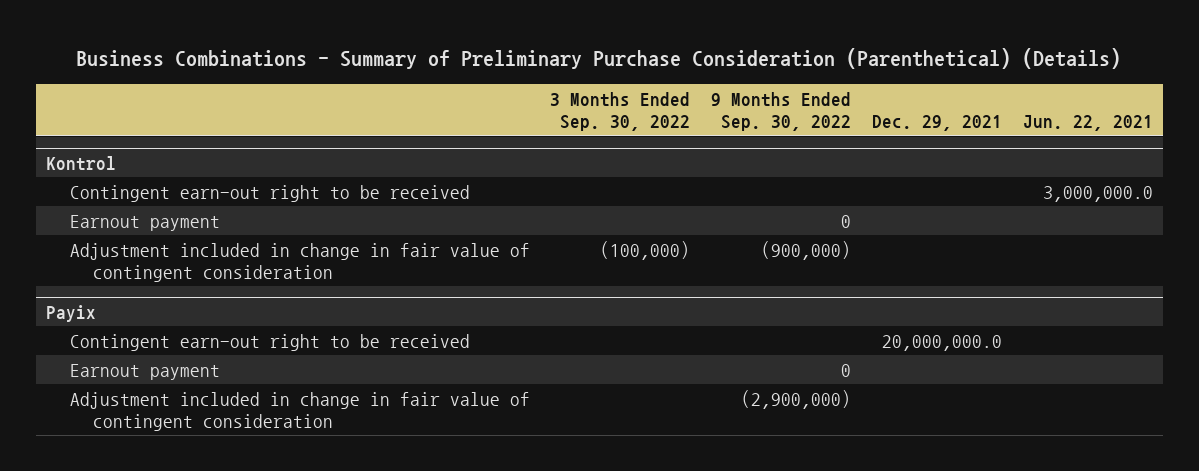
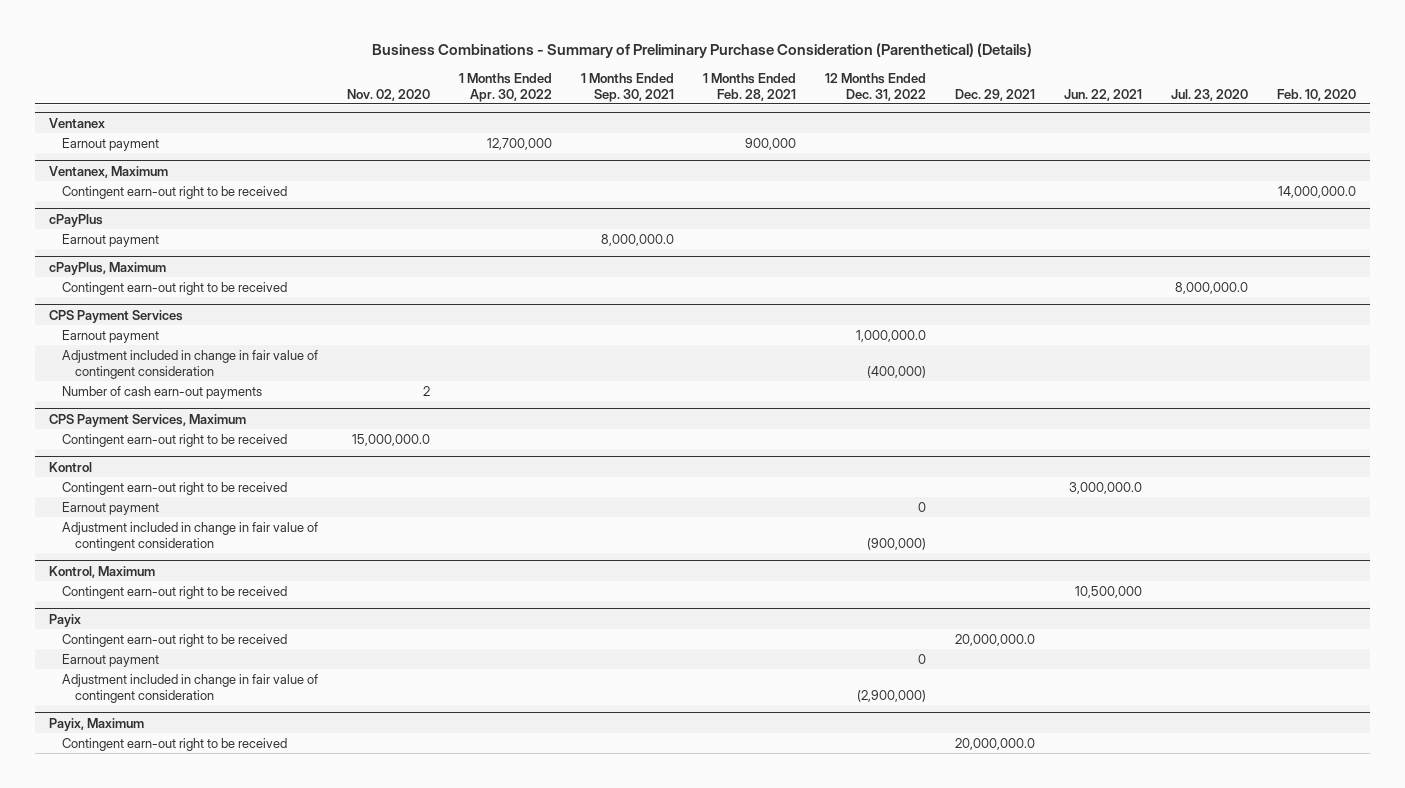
[550,91,691,132] 3 Months Ended Sep. 30, 2022 -> none
[711,91,852,132] 9 Months Ended Sep. 30, 2022 -> none
none -> [347,88,431,101] Nov. 02, 2020
none -> [459,72,553,102] 1 Months Ended Apr. 30, 2022
none -> [580,72,674,102] 1 Months Ended Sep. 30, 2021
none -> [702,72,796,101] 1 Months Ended Feb. 28, 2021
none -> [824,72,926,101] 12 Months Ended Dec. 31, 2022
none -> [1170,88,1248,101] Jul. 23, 2020
none -> [1276,88,1356,101] Feb. 10, 2020
none -> [49,117,106,128] Ventanex
none -> [62,137,160,151] Earnout payment
none -> [49,165,169,178] Ventanex, Maximum
none -> [62,185,288,199] Contingent earn-out right to be received
none -> [49,213,104,227] cPayPlus
none -> [62,233,160,247] Earnout payment
none -> [49,261,167,275] cPayPlus, Maximum
none -> [62,281,288,295] Contingent earn-out right to be received
none -> [49,309,184,323] CPS Payment Services
none -> [62,329,160,343] Earnout payment
none -> [62,349,319,379] Adjustment included in change in fair value of contingent consideration
none -> [62,385,263,399] Number of cash earn-out payments
none -> [49,413,247,427] CPS Payment Services, Maximum
none -> [62,433,288,447] Contingent earn-out right to be received
none -> [49,565,156,578] Kontrol, Maximum
none -> [62,585,288,599] Contingent earn-out right to be received
none -> [49,717,145,731] Payix, Maximum
none -> [62,737,288,751] Contingent earn-out right to be received

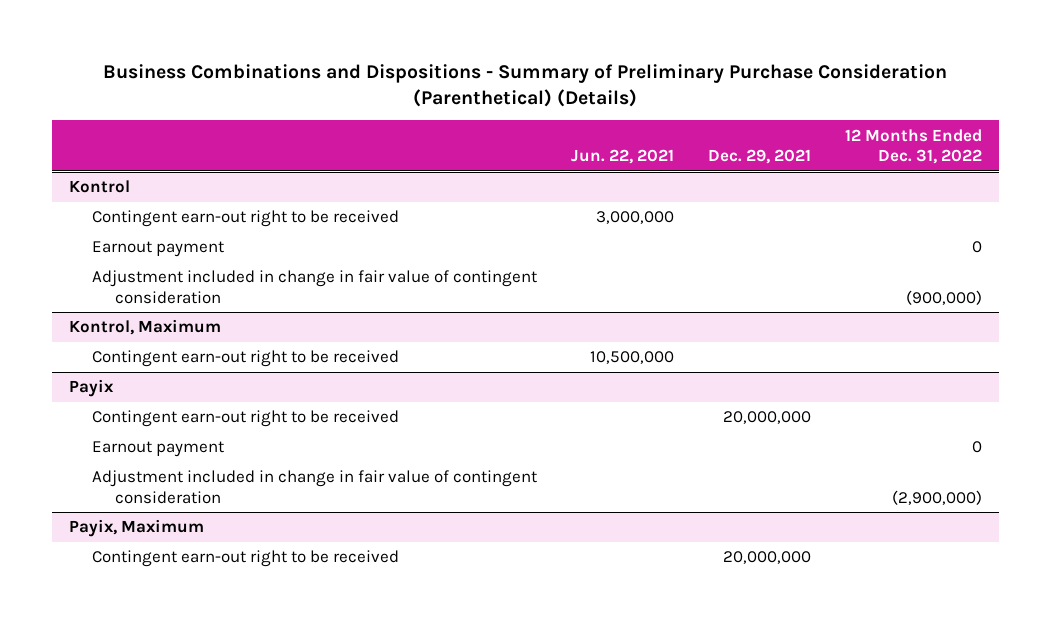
[372,43,1033,59] Business Combinations - Summary of Preliminary Purchase Consideration (Parenthetical) (Details) -> [103,63,948,107] Business Combinations and Dispositions - Summary of Preliminary Purchase Consideration (Parenthetical) (Details)
[347,88,431,101] Nov. 02, 2020 -> none
[459,72,553,102] 1 Months Ended Apr. 30, 2022 -> none
[580,72,674,102] 1 Months Ended Sep. 30, 2021 -> none
[702,72,796,101] 1 Months Ended Feb. 28, 2021 -> none
[1170,88,1248,101] Jul. 23, 2020 -> none
[1276,88,1356,101] Feb. 10, 2020 -> none
[49,117,106,128] Ventanex -> none
[62,137,160,151] Earnout payment -> none
[49,165,169,178] Ventanex, Maximum -> none
[62,185,288,199] Contingent earn-out right to be received -> none
[49,213,104,227] cPayPlus -> none
[62,233,160,247] Earnout payment -> none
[49,261,167,275] cPayPlus, Maximum -> none
[62,281,288,295] Contingent earn-out right to be received -> none
[49,309,184,323] CPS Payment Services -> none
[62,329,160,343] Earnout payment -> none
[62,349,319,379] Adjustment included in change in fair value of contingent consideration -> none
[62,385,263,399] Number of cash earn-out payments -> none
[49,413,247,427] CPS Payment Services, Maximum -> none
[62,433,288,447] Contingent earn-out right to be received -> none
[1068,481,1142,494] 3,000,000.0 -> [595,211,674,225] 3,000,000
[954,633,1035,646] 20,000,000.0 -> [722,411,811,425] 20,000,000
[954,737,1035,750] 20,000,000.0 -> [722,551,811,565] 20,000,000

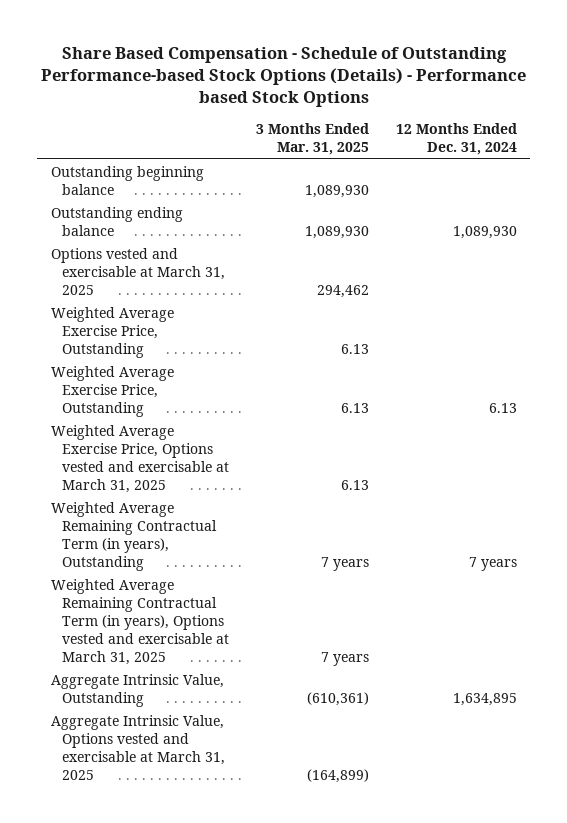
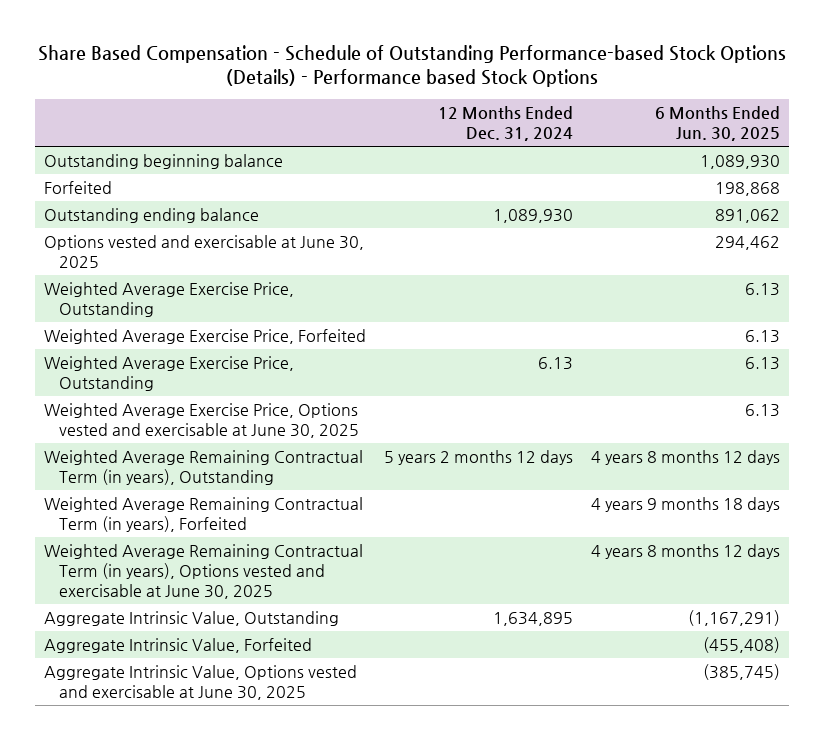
[255,123,369,156] 3 Months Ended Mar. 31, 2025 -> none
none -> [654,106,780,142] 6 Months Ended Jun. 30, 2025
none -> [44,181,113,195] Forfeited
[50,247,225,295] Options vested and exercisable at March 31, 2025 -> [44,235,365,268] Options vested and exercisable at June 30, 2025
none -> [44,329,367,345] Weighted Average Exercise Price, Forfeited
[50,424,229,493] Weighted Average Exercise Price, Options vested and exercisable at March 31, 2025 -> [44,403,360,438] Weighted Average Exercise Price, Options vested and exercisable at June 30, 2025
[468,556,517,571] 7 years -> [383,450,573,466] 5 years 2 months 12 days
none -> [44,497,364,532] Weighted Average Remaining Contractual Term (in years), Forfeited
[50,578,229,665] Weighted Average Remaining Contractual Term (in years), Options vested and exercisable at March 31, 2025 -> [44,544,364,599] Weighted Average Remaining Contractual Term (in years), Options vested and exercisable at June 30, 2025
none -> [44,638,313,654] Aggregate Intrinsic Value, Forfeited
[50,714,225,780] Aggregate Intrinsic Value, Options vested and exercisable at March 31, 2025 -> [44,665,358,700] Aggregate Intrinsic Value, Options vested and exercisable at June 30, 2025

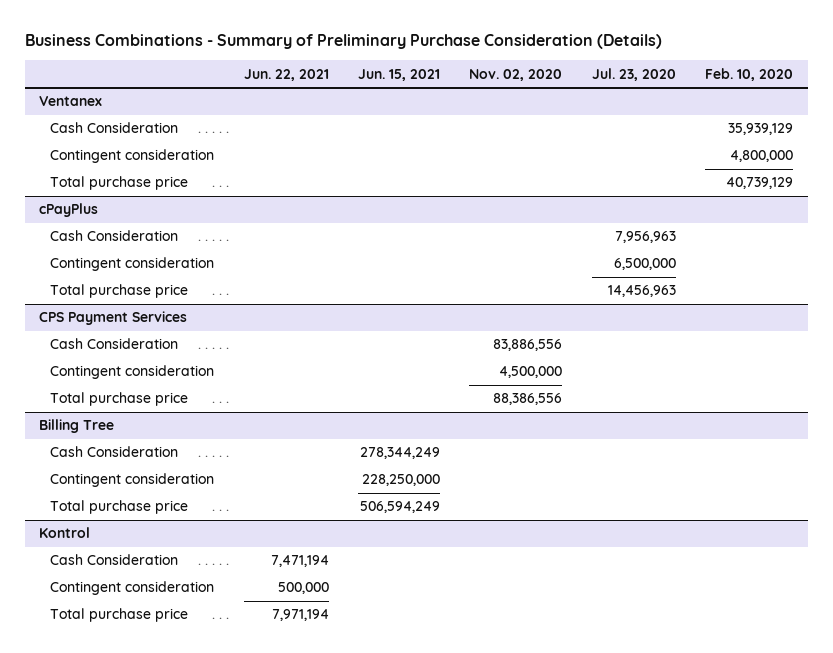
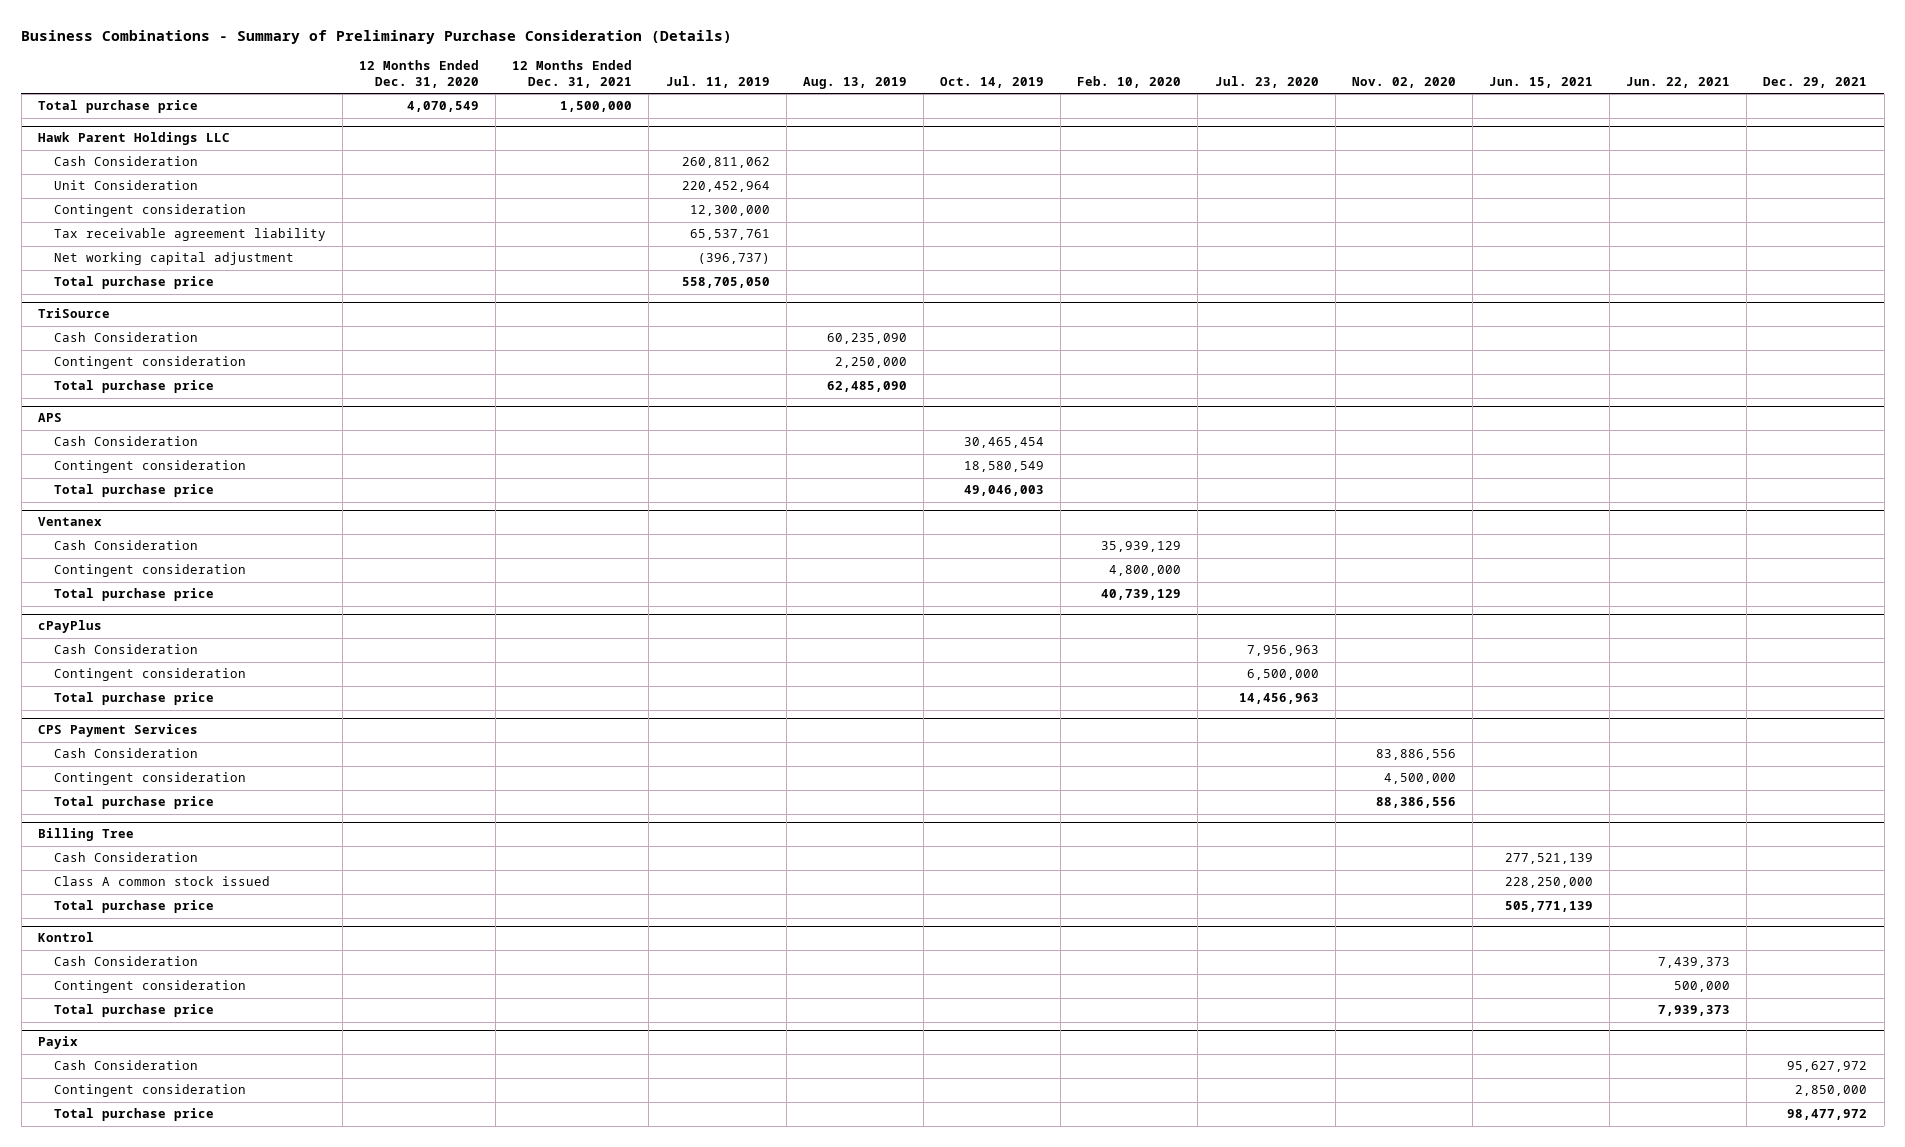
none -> [359,59,480,89] 12 Months Ended Dec. 31, 2020
none -> [512,59,633,89] 12 Months Ended Dec. 31, 2021
none -> [665,76,770,89] Jul. 11, 2019
none -> [802,77,907,90] Aug. 13, 2019
none -> [940,77,1045,89] Oct. 14, 2019
none -> [1763,77,1868,89] Dec. 29, 2021
none -> [37,100,198,114] Total purchase price
none -> [37,132,230,146] Hawk Parent Holdings LLC
none -> [53,156,198,167] Cash Consideration
none -> [53,180,198,191] Unit Consideration
none -> [53,204,246,218] Contingent consideration
none -> [53,228,326,242] Tax receivable agreement liability
none -> [53,252,294,266] Net working capital adjustment
none -> [53,276,214,290] Total purchase price
none -> [37,308,110,319] TriSource
none -> [53,332,198,343] Cash Consideration
none -> [53,356,246,370] Contingent consideration
none -> [53,380,214,394] Total purchase price
none -> [37,413,62,423] APS
none -> [53,436,198,447] Cash Consideration
none -> [53,460,246,474] Contingent consideration
none -> [53,484,214,498] Total purchase price
[360,447,441,460] 278,344,249 -> [1504,853,1593,865] 277,521,139
[50,473,215,488] Contingent consideration -> [53,876,270,887] Class A common stock issued
[360,501,441,514] 506,594,249 -> [1504,901,1593,913] 505,771,139
[270,555,329,568] 7,471,194 -> [1658,957,1731,969] 7,439,373
[271,609,329,622] 7,971,194 -> [1658,1005,1731,1017] 7,939,373
none -> [37,1036,78,1050] Payix
none -> [53,1060,198,1071] Cash Consideration
none -> [53,1084,246,1098] Contingent consideration
none -> [53,1108,214,1122] Total purchase price

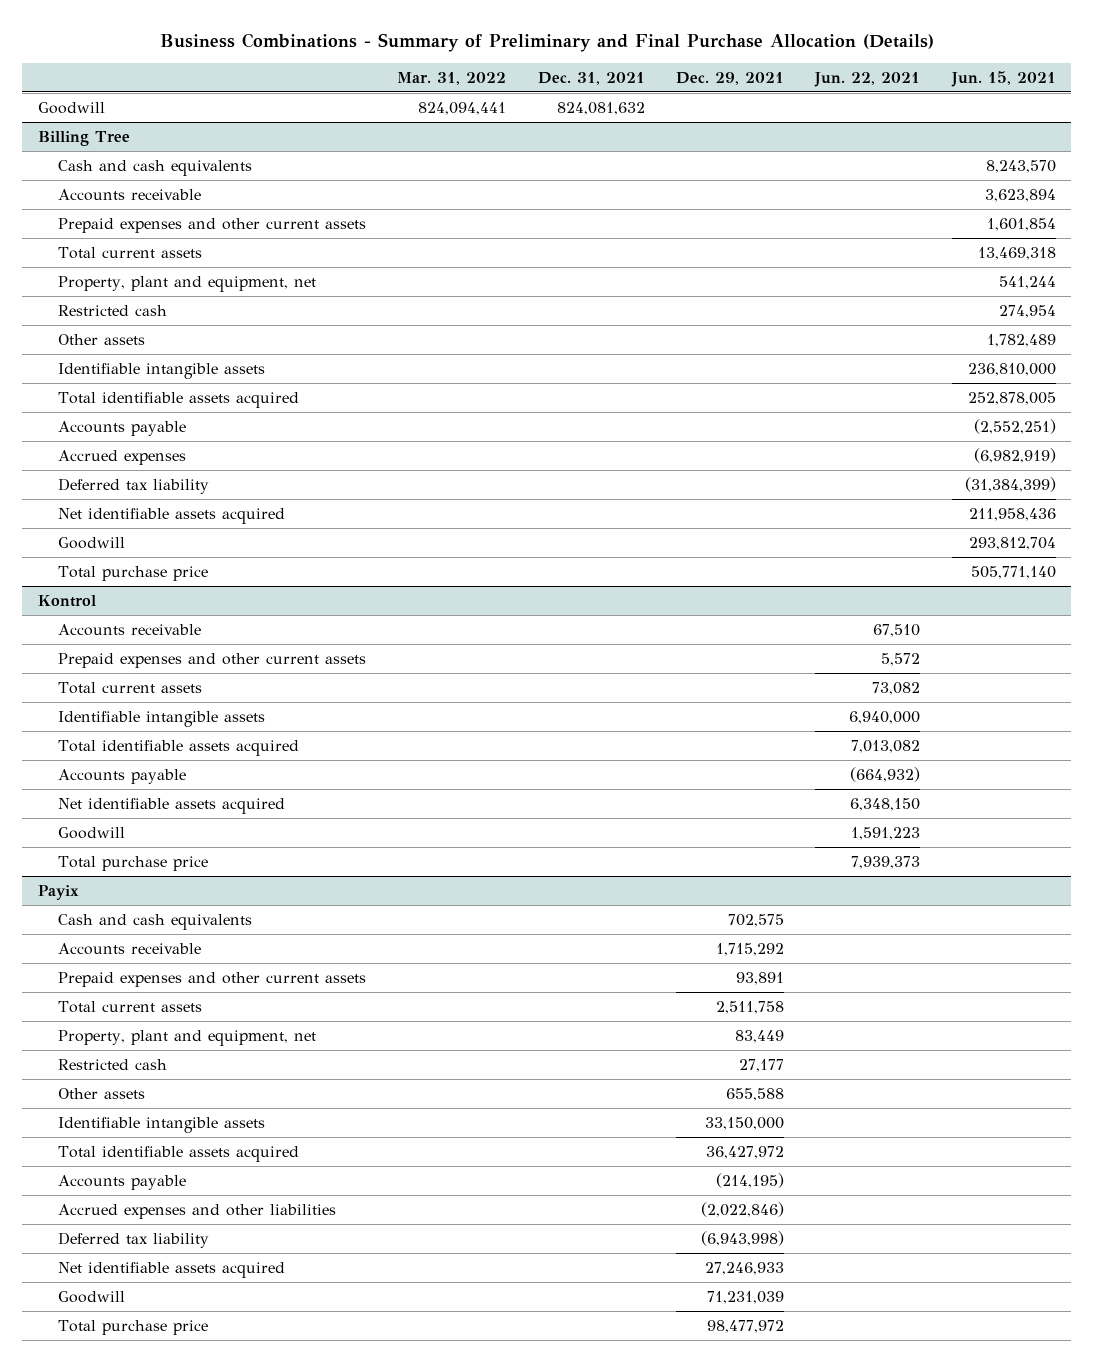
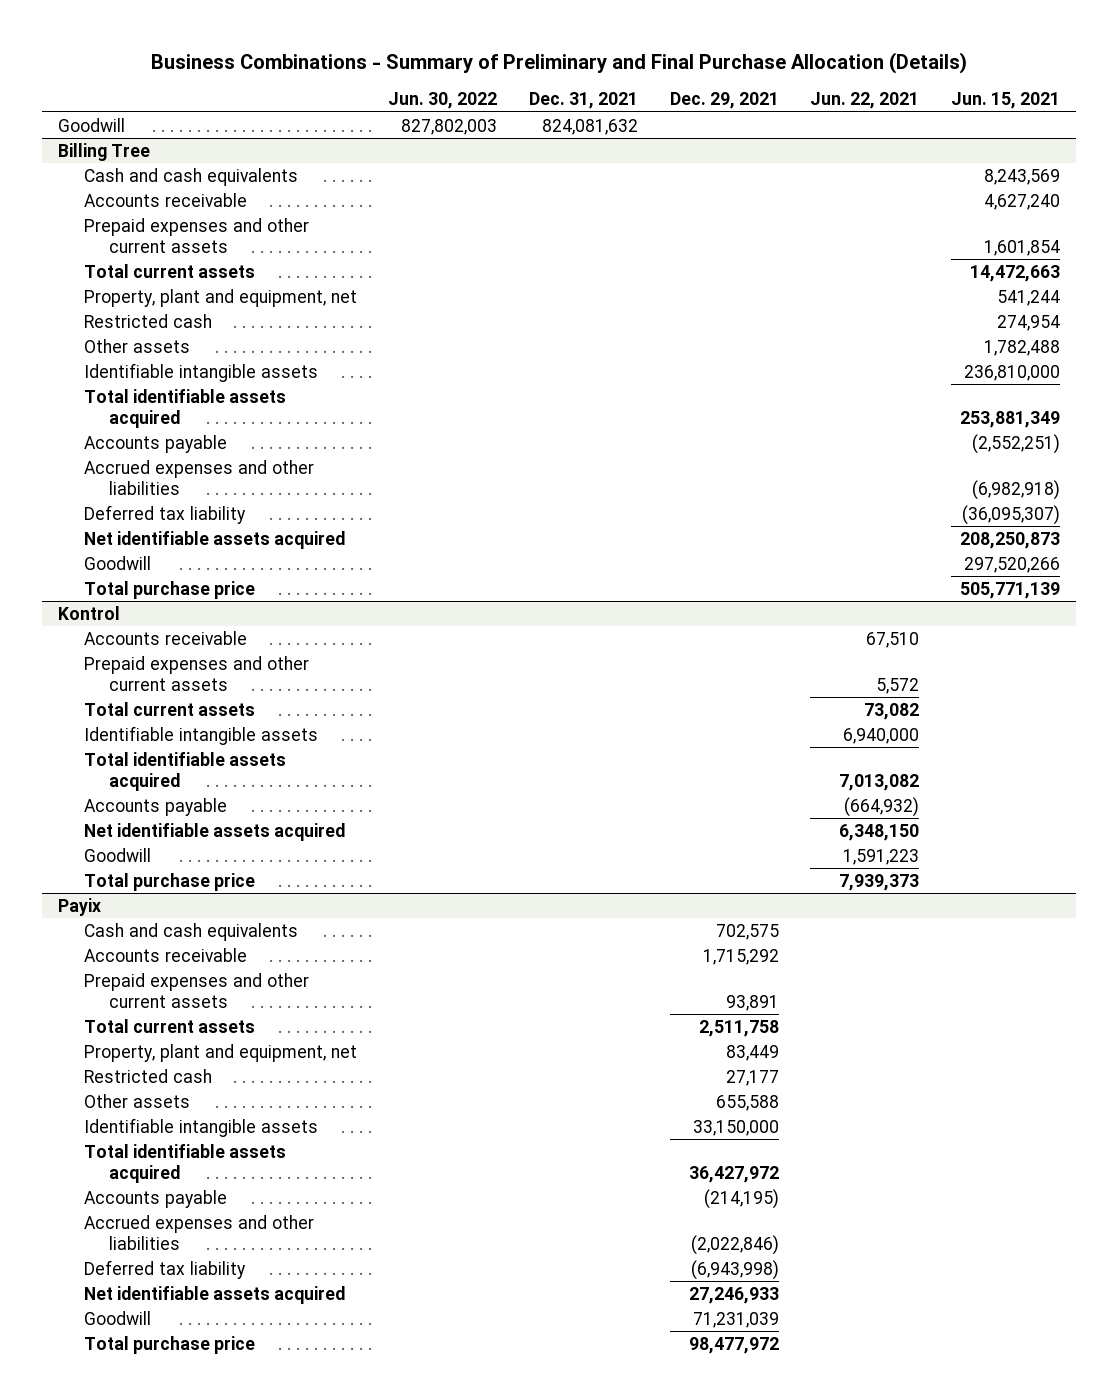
[397,71,507,85] Mar. 31, 2022 -> none
none -> [388,92,498,110] Jun. 30, 2022
[985,160,1056,174] 8,243,570 -> [983,168,1060,185] 8,243,569
[984,189,1056,203] 3,623,894 -> [983,193,1060,210] 4,627,240
[977,247,1056,261] 13,469,318 -> [969,264,1060,282] 14,472,663
[986,334,1056,348] 1,782,489 -> [983,339,1060,356] 1,782,488
[967,392,1056,406] 252,878,005 -> [959,410,1060,428] 253,881,349
[57,450,186,466] Accrued expenses -> none
none -> [83,459,314,495] Accrued expenses and other liabilities
[964,477,1056,493] (31,384,399) -> [961,504,1060,525] (36,095,307)
[968,508,1056,522] 211,958,436 -> [959,531,1060,549] 208,250,873
[968,537,1056,551] 293,812,704 -> [963,556,1060,573] 297,520,266
[970,566,1056,580] 505,771,140 -> [959,581,1060,599] 505,771,139

